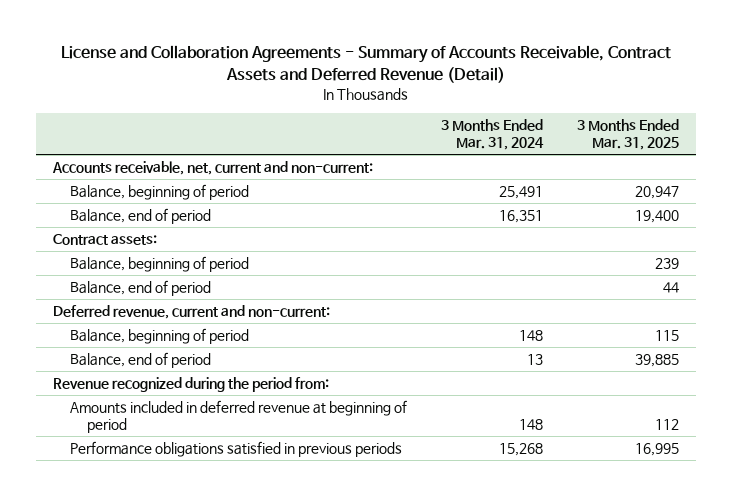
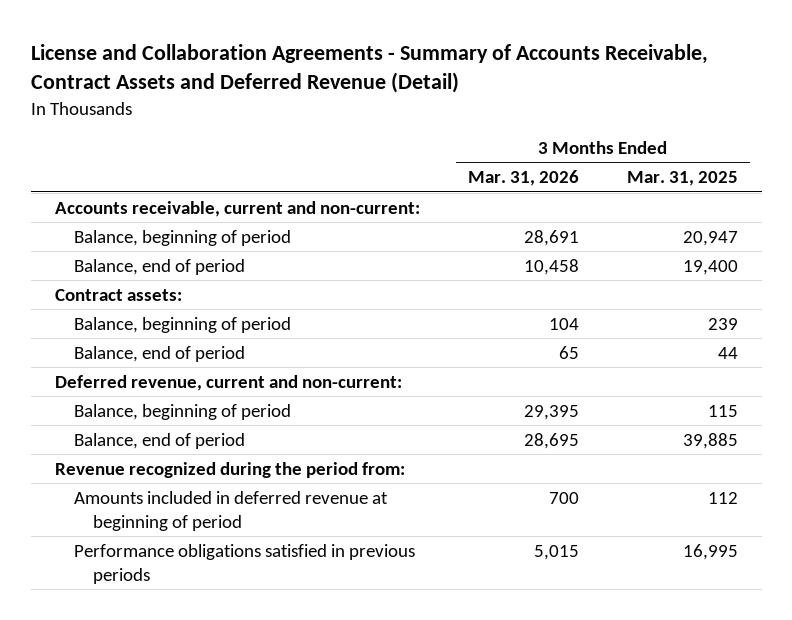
[441,118,545,151] 3 Months Ended Mar. 31, 2024 -> none
none -> [467,170,579,187] Mar. 31, 2026
[52,160,374,175] Accounts receivable, net, current and non-current: -> [54,200,420,217] Accounts receivable, current and non-current:

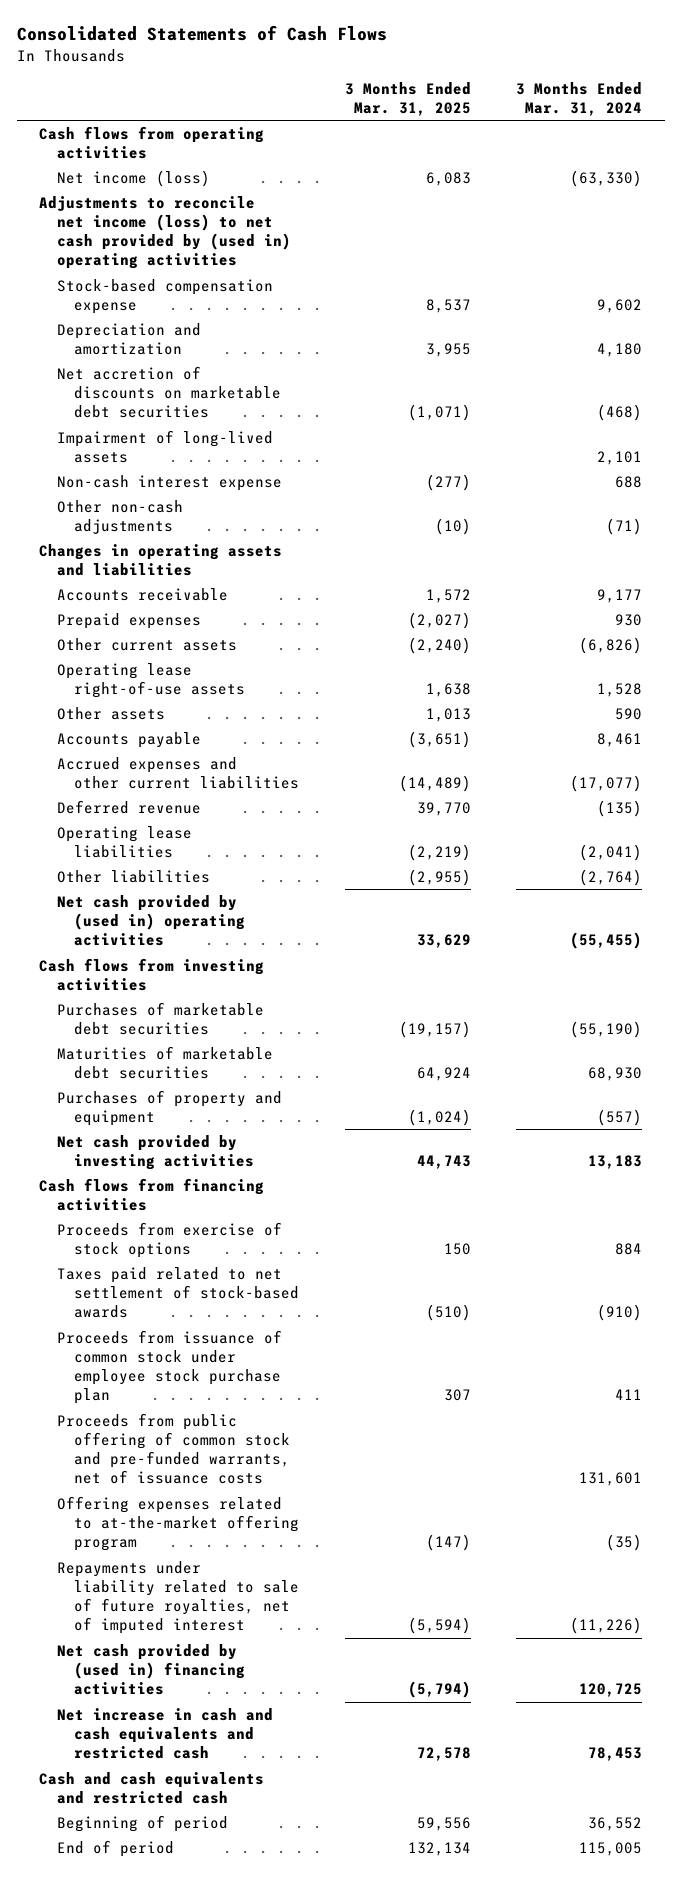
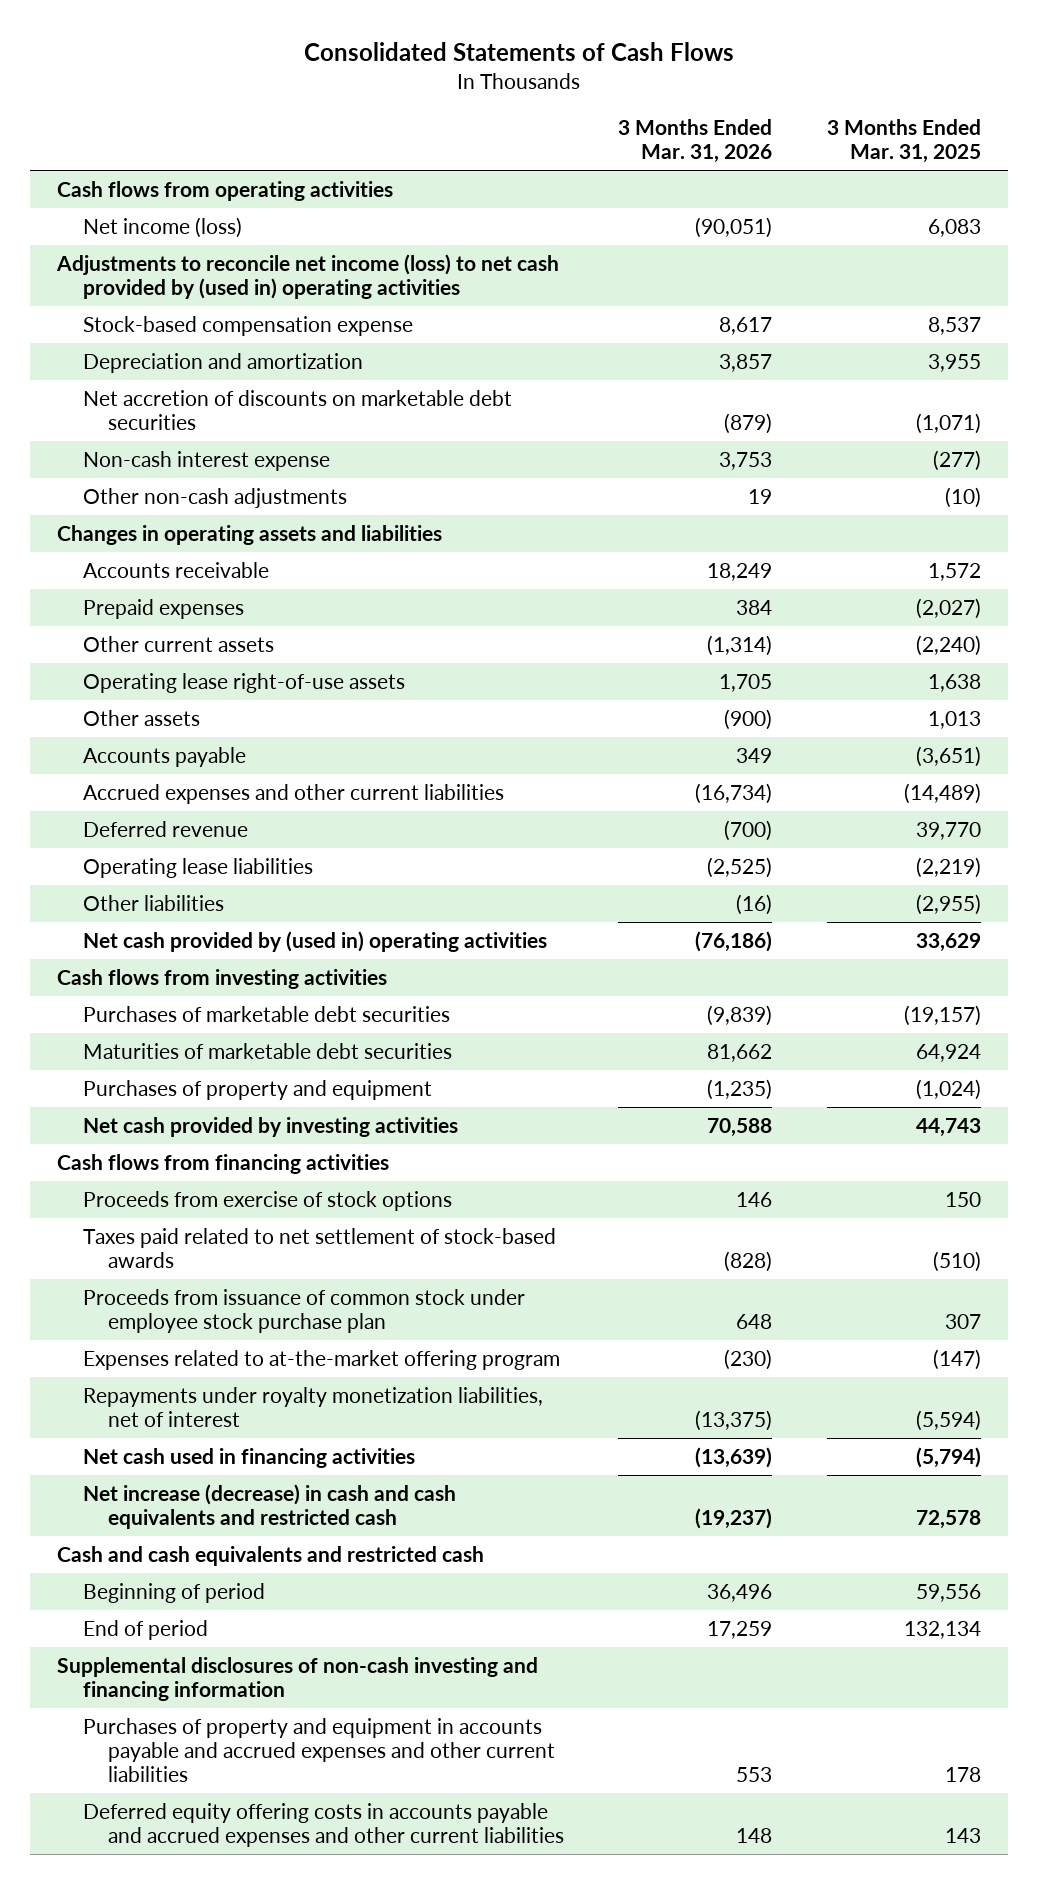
[516,81,643,116] 3 Months Ended Mar. 31, 2024 -> none
none -> [618,118,773,164] 3 Months Ended Mar. 31, 2026
[56,430,273,464] Impairment of long-lived assets -> none
[56,1413,291,1485] Proceeds from public offering of common stock and pre-funded warrants, net of issuance costs -> none
[56,1496,300,1552] Offering expenses related to at-the-market offering program -> [82,1349,560,1370] Expenses related to at-the-market offering program
[56,1561,300,1635] Repayments under liability related to sale of future royalties, net of imputed interest -> [82,1386,543,1427] Repayments under royalty monetization liabilities, net of interest
[56,1644,246,1696] Net cash provided by (used in) financing activities -> [82,1447,415,1468] Net cash used in financing activities
[56,1708,273,1760] Net increase in cash and cash equivalents and restricted cash -> [82,1483,456,1529] Net increase (decrease) in cash and cash equivalents and restricted cash
none -> [56,1656,538,1701] Supplemental disclosures of non-cash investing and financing information
none -> [82,1717,556,1783] Purchases of property and equipment in accounts payable and accrued expenses and other current liabilities
none -> [82,1802,565,1847] Deferred equity offering costs in accounts payable and accrued expenses and other current liabilities

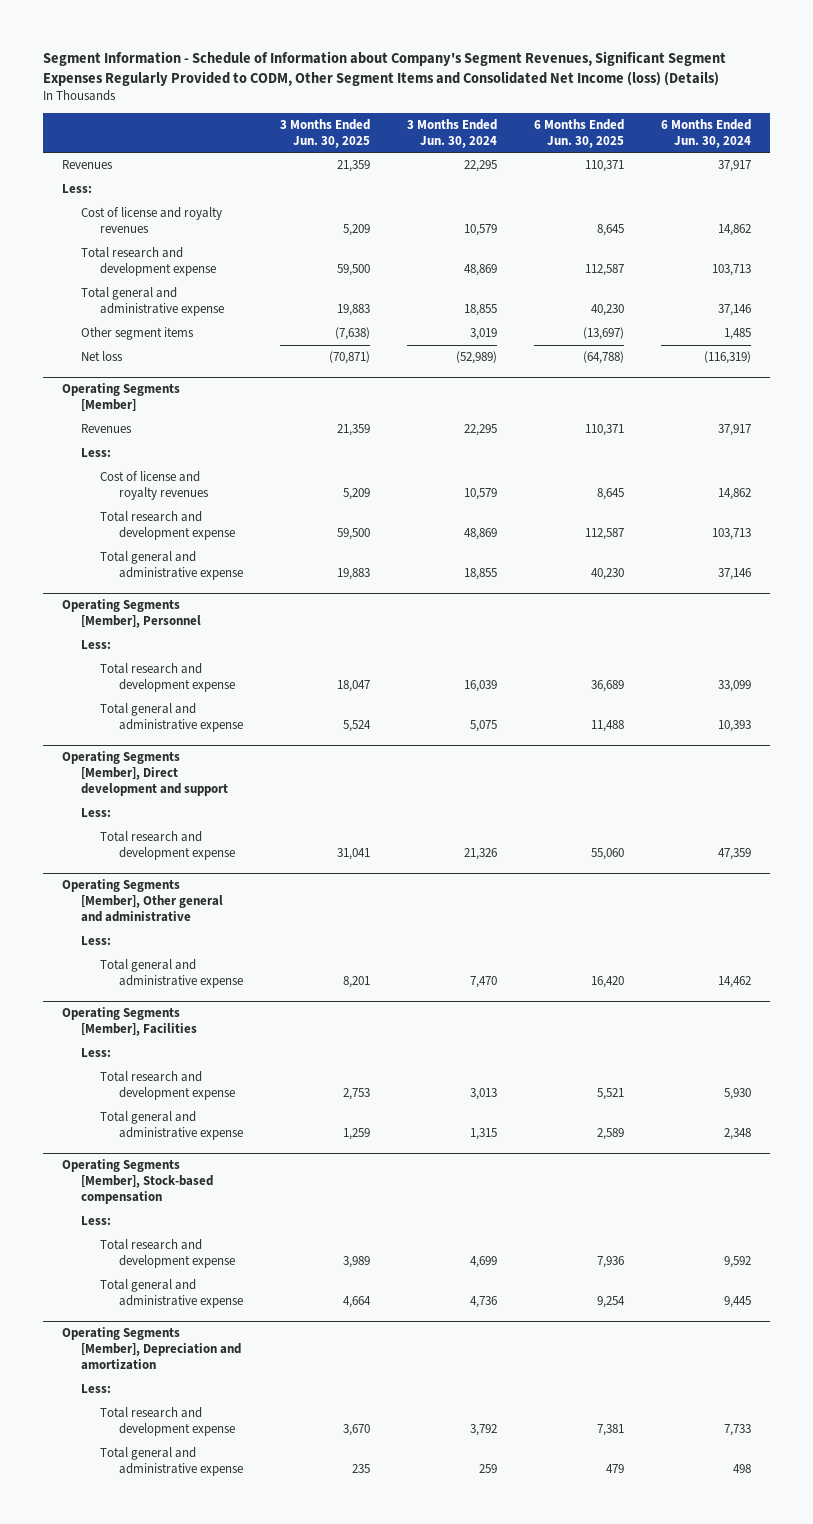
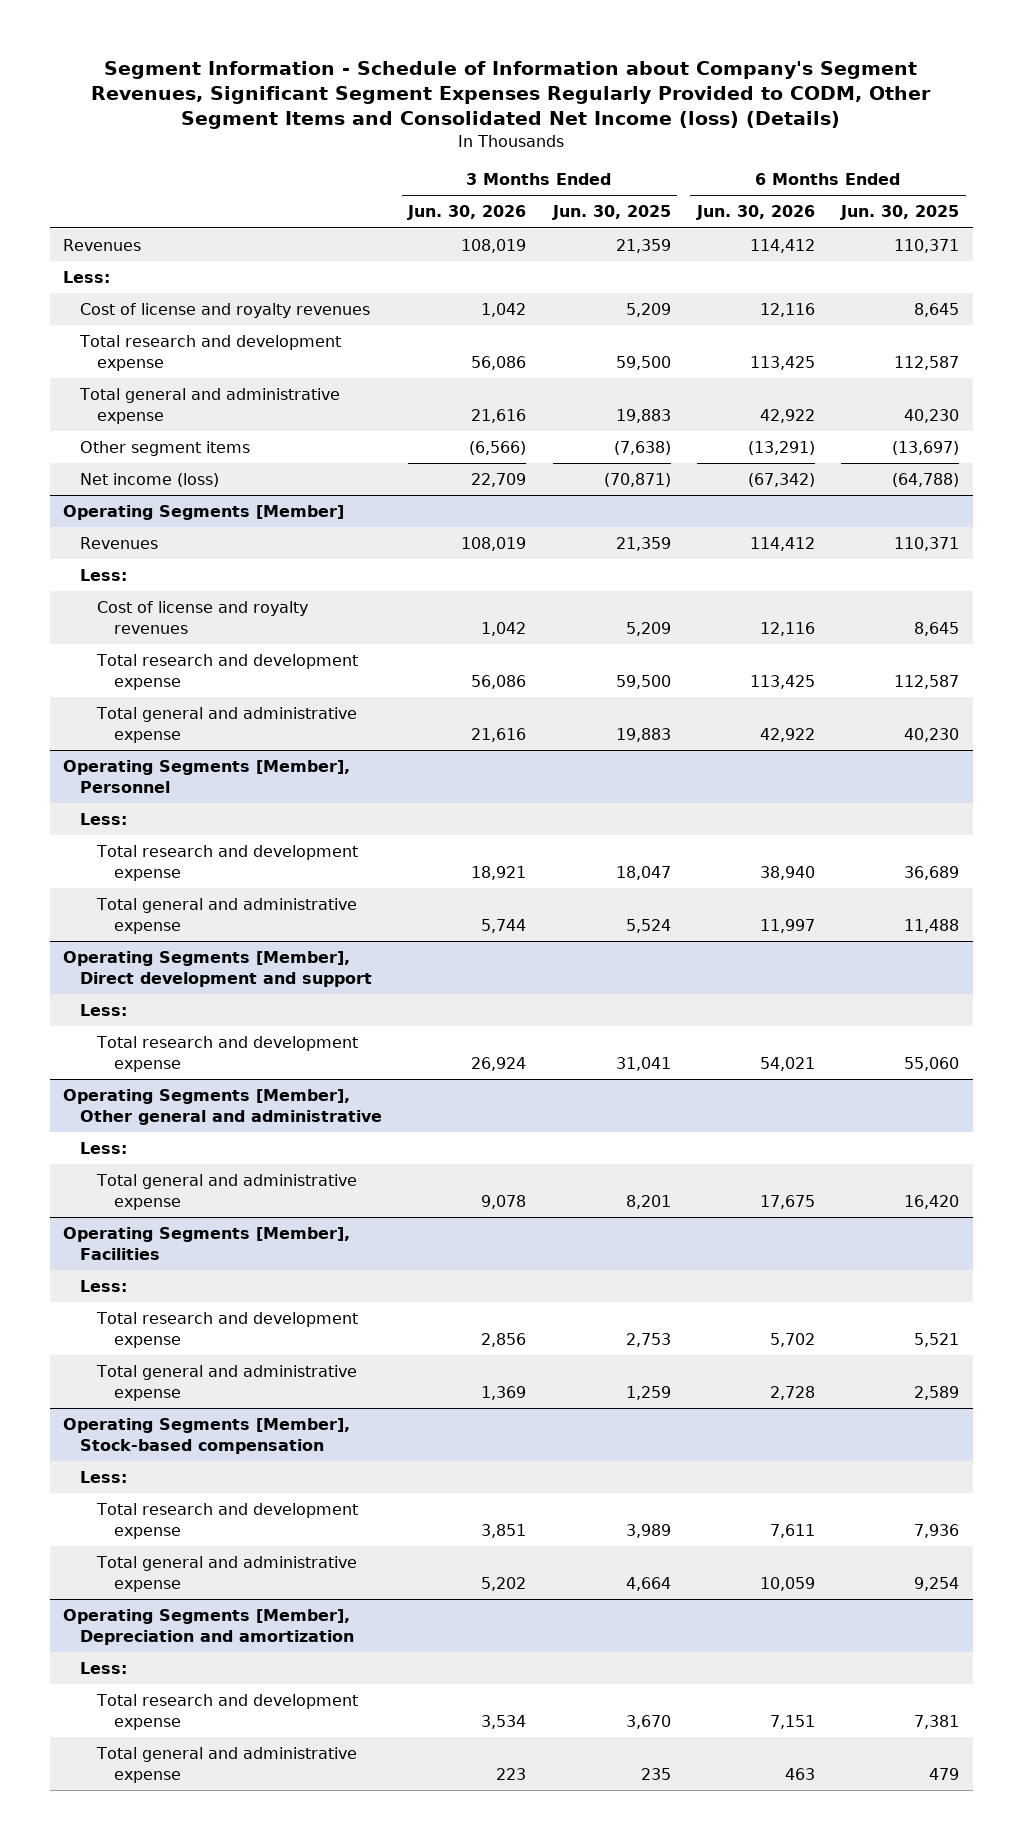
[407,118,498,148] 3 Months Ended Jun. 30, 2024 -> none
[661,118,752,148] 6 Months Ended Jun. 30, 2024 -> none
none -> [407,205,527,221] Jun. 30, 2026
none -> [696,205,816,221] Jun. 30, 2026
[80,351,123,362] Net loss -> [79,473,219,488] Net income (loss)

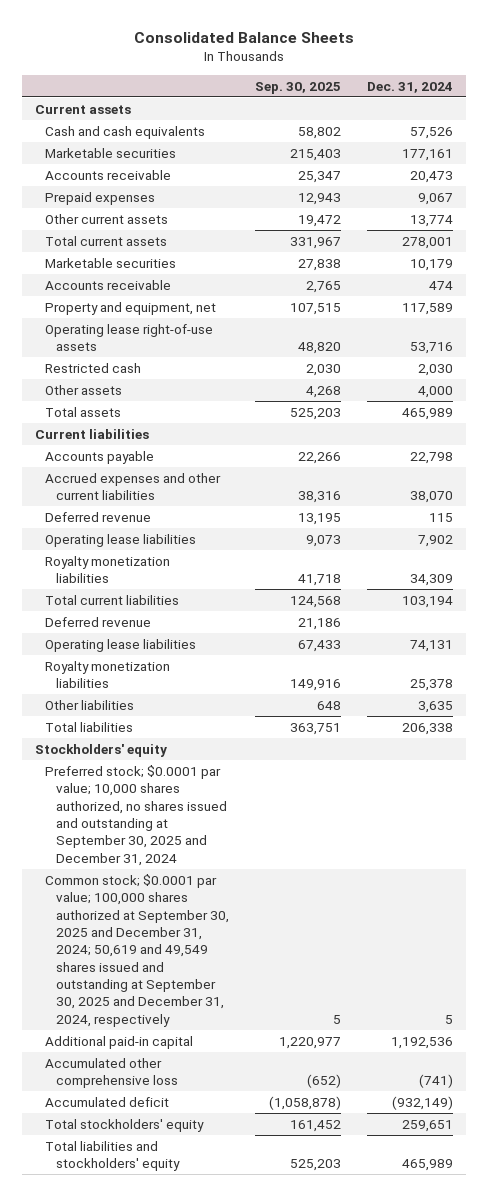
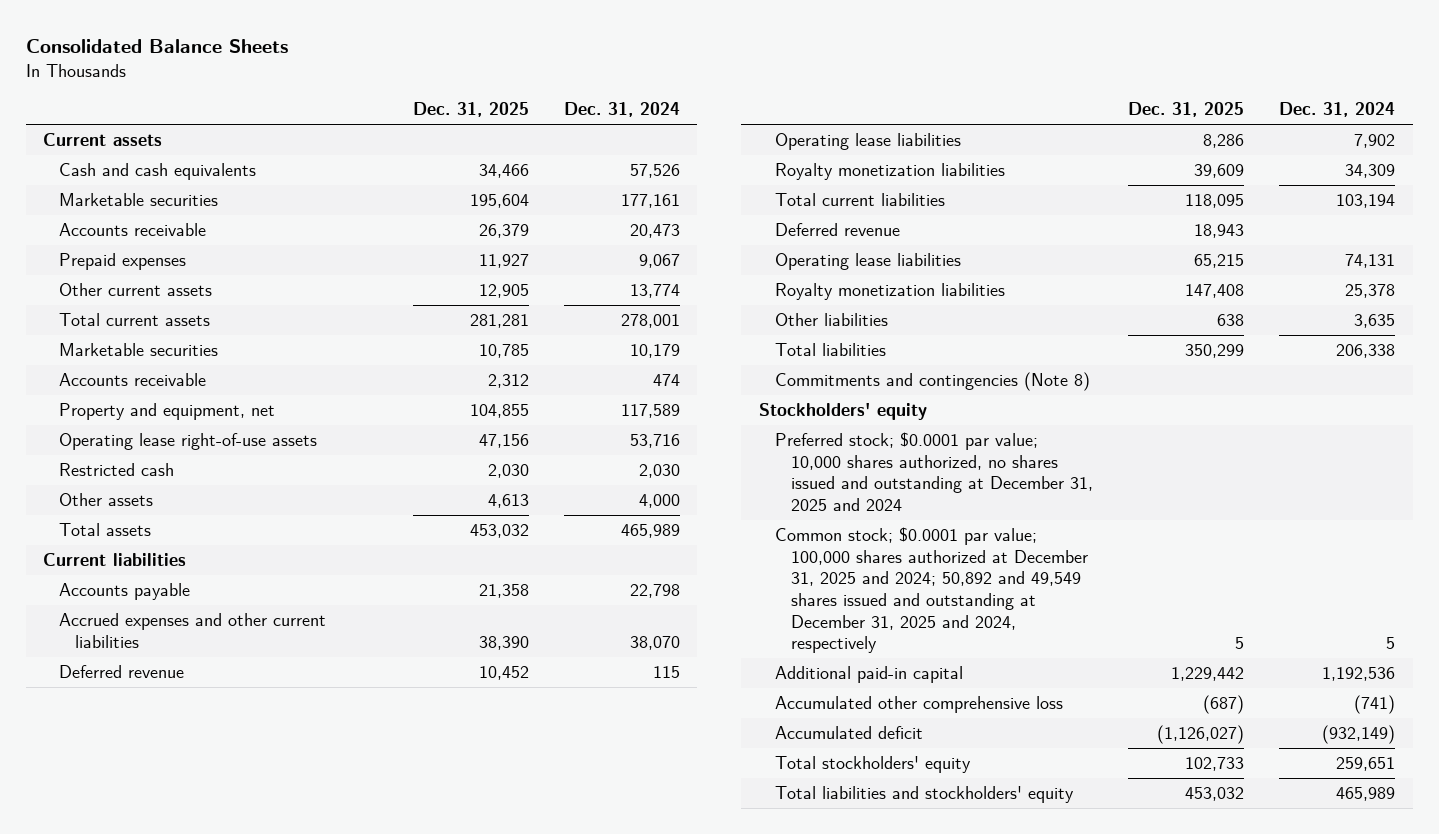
[255,81,342,94] Sep. 30, 2025 -> none
none -> [412,102,529,118] Dec. 31, 2025
none -> [774,372,1090,392] Commitments and contingencies (Note 8)
[45,764,228,866] Preferred stock; $0.0001 par value; 10,000 shares authorized, no shares issued and outstanding at September 30, 2025 and December 31, 2024 -> [774,432,1093,511] Preferred stock; $0.0001 par value; 10,000 shares authorized, no shares issued and outstanding at December 31, 2025 and 2024
[45,873,230,1027] Common stock; $0.0001 par value; 100,000 shares authorized at September 30, 2025 and December 31, 2024; 50,619 and 49,549 shares issued and outstanding at September 30, 2025 and December 31, 2024, respectively -> [774,527,1088,654] Common stock; $0.0001 par value; 100,000 shares authorized at December 31, 2025 and 2024; 50,892 and 49,549 shares issued and outstanding at December 31, 2025 and 2024, respectively

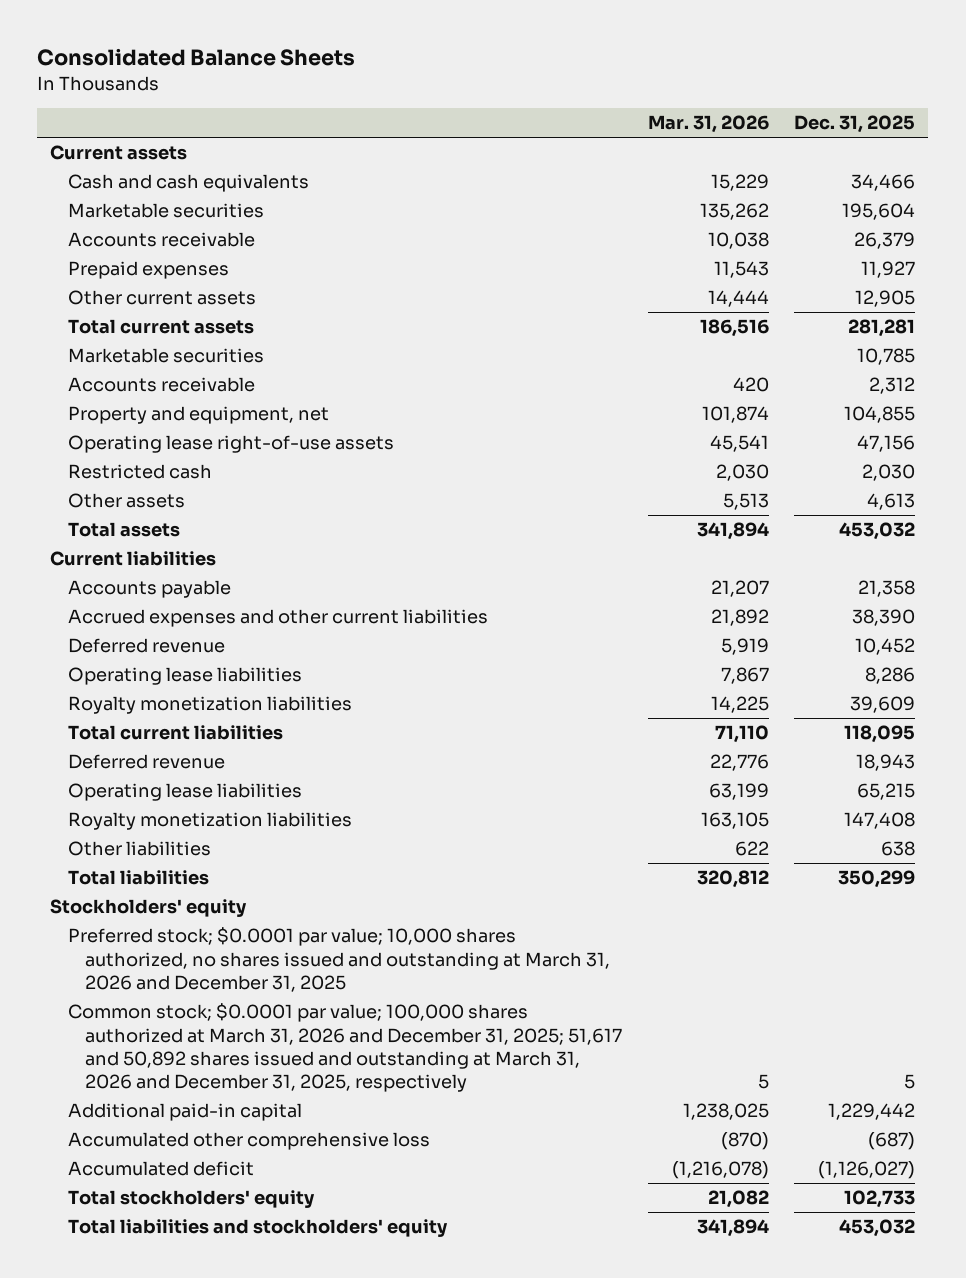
[563,102,680,118] Dec. 31, 2024 -> none
none -> [647,115,769,134] Mar. 31, 2026
[774,372,1090,392] Commitments and contingencies (Note 8) -> none
[774,432,1093,511] Preferred stock; $0.0001 par value; 10,000 shares authorized, no shares issued and outstanding at December 31, 2025 and 2024 -> [67,927,611,992] Preferred stock; $0.0001 par value; 10,000 shares authorized, no shares issued and outstanding at March 31, 2026 and December 31, 2025
[774,527,1088,654] Common stock; $0.0001 par value; 100,000 shares authorized at December 31, 2025 and 2024; 50,892 and 49,549 shares issued and outstanding at December 31, 2025 and 2024, respectively -> [67,1003,623,1093] Common stock; $0.0001 par value; 100,000 shares authorized at March 31, 2026 and December 31, 2025; 51,617 and 50,892 shares issued and outstanding at March 31, 2026 and December 31, 2025, respectively

